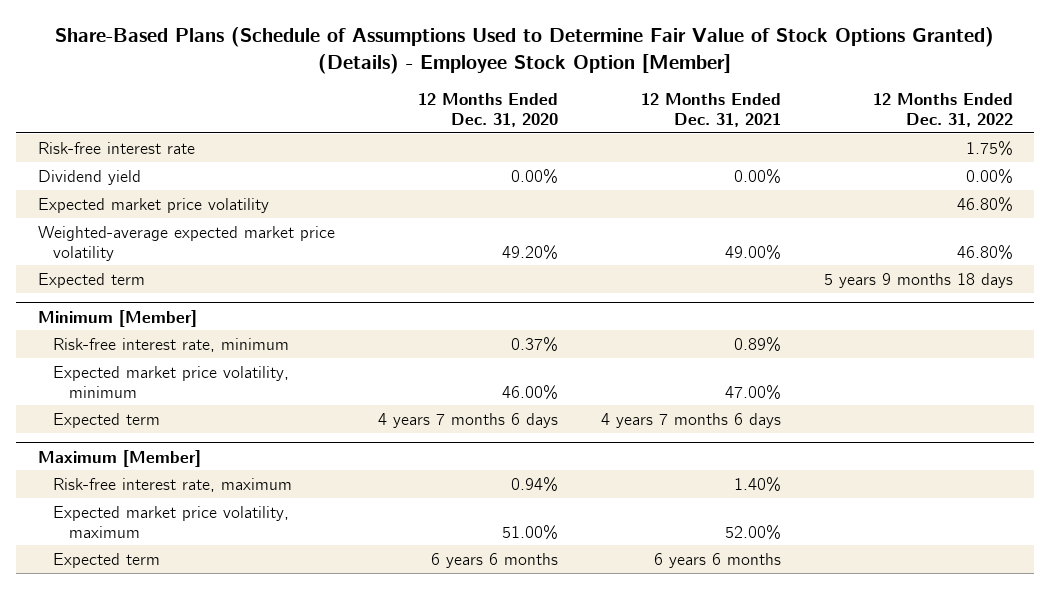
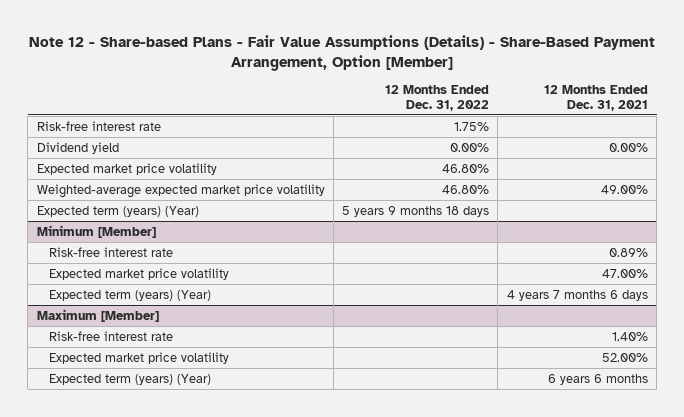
[55,27,995,74] Share-Based Plans (Schedule of Assumptions Used to Determine Fair Value of Stock Options Granted) (Details) - Employee Stock Option [Member] -> [29,35,656,71] Note 12 - Share-based Plans - Fair Value Assumptions (Details) - Share-Based Payment Arrangement, Option [Member]
[417,93,558,127] 12 Months Ended Dec. 31, 2020 -> none
[37,272,145,288] Expected term -> [36,205,199,217] Expected term (years) (Year)
[53,337,290,352] Risk-free interest rate, minimum -> [49,246,174,257] Risk-free interest rate
[53,365,290,398] Expected market price volatility, minimum -> [49,267,230,280] Expected market price volatility
[53,412,161,428] Expected term -> [49,289,212,301] Expected term (years) (Year)
[53,477,293,492] Risk-free interest rate, maximum -> [49,330,174,341] Risk-free interest rate
[53,505,290,538] Expected market price volatility, maximum -> [49,351,230,364] Expected market price volatility
[53,552,161,568] Expected term -> [49,373,212,385] Expected term (years) (Year)

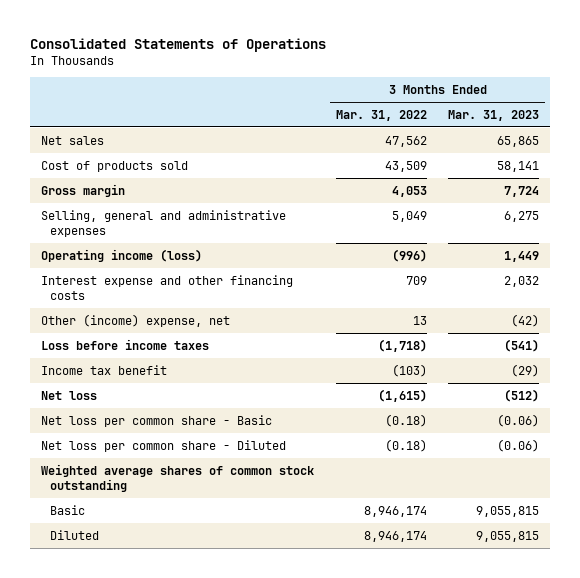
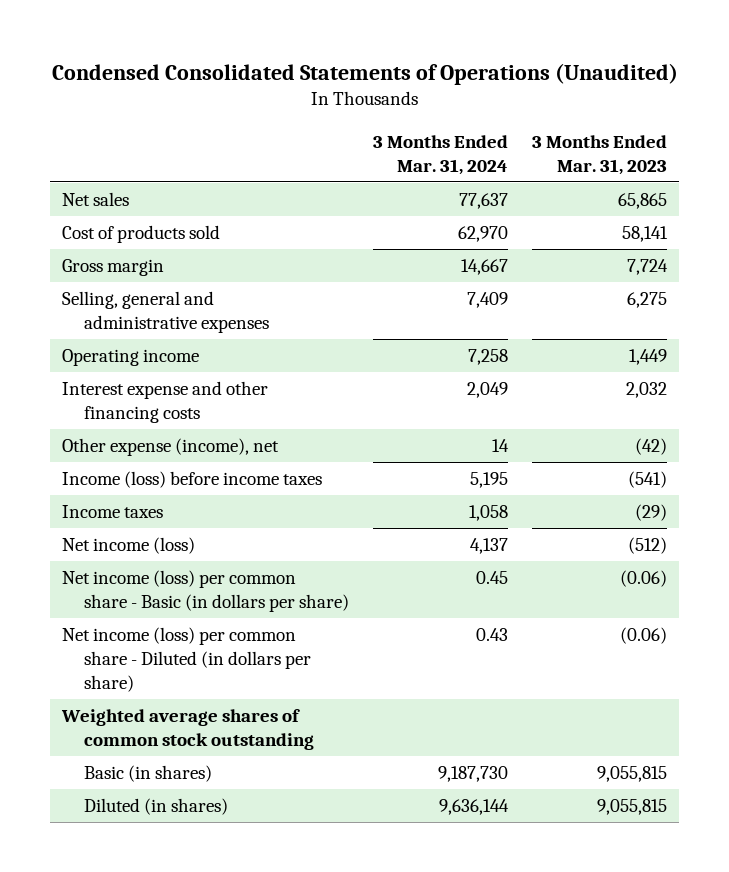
[30,38,327,53] Consolidated Statements of Operations -> [51,62,678,85] Condensed Consolidated Statements of Operations (Unaudited)
[335,109,427,121] Mar. 31, 2022 -> none
none -> [372,134,508,175] 3 Months Ended Mar. 31, 2024
[41,248,203,262] Operating income (loss) -> [61,349,199,367] Operating income
[41,313,231,327] Other (income) expense, net -> [61,438,279,457] Other expense (income), net
[41,338,210,350] Loss before income taxes -> [61,471,322,489] Income (loss) before income taxes
[41,364,168,375] Income tax benefit -> [61,505,163,519] Income taxes
[41,390,98,400] Net loss -> [61,537,195,555] Net income (loss)
[41,414,273,427] Net loss per common share - Basic -> [61,570,349,613] Net income (loss) per common share - Basic (in dollars per share)
[41,439,287,452] Net loss per common share - Diluted -> [61,627,311,693] Net income (loss) per common share - Diluted (in dollars per share)
[50,504,86,515] Basic -> [83,765,212,783] Basic (in shares)
[50,529,100,540] Diluted -> [83,798,228,816] Diluted (in shares)

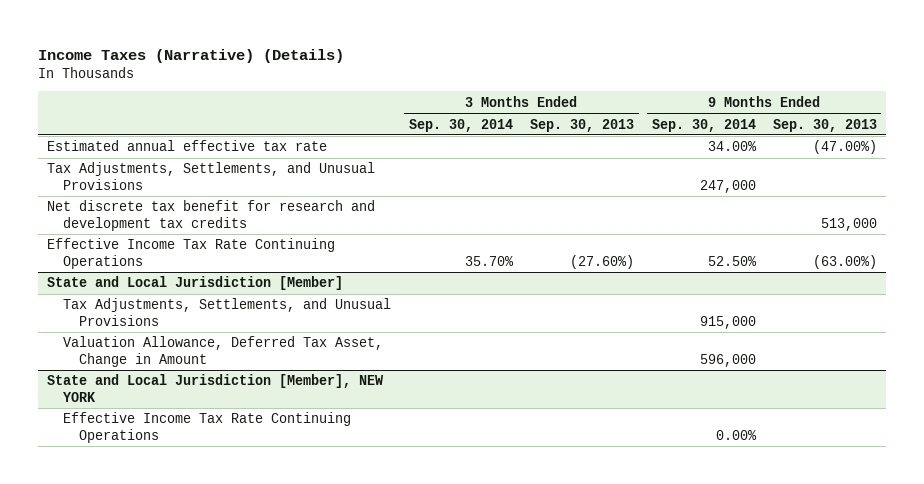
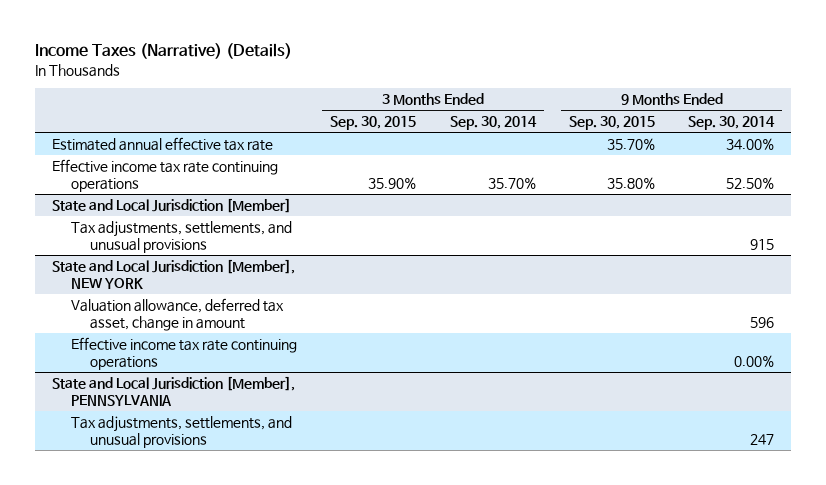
[530,118,635,132] Sep. 30, 2013 -> none
[773,118,878,132] Sep. 30, 2013 -> none
none -> [330,116,417,131] Sep. 30, 2015
none -> [568,116,655,131] Sep. 30, 2015
[47,162,376,190] Tax Adjustments, Settlements, and Unusual Provisions -> none
[47,200,376,231] Net discrete tax benefit for research and development tax credits -> none
[47,238,336,269] Effective Income Tax Rate Continuing Operations -> [51,158,278,192] Effective income tax rate continuing operations
[63,336,384,367] Valuation Allowance, Deferred Tax Asset, Change in Amount -> none
[63,298,392,326] Tax Adjustments, Settlements, and Unusual Provisions -> [71,220,293,253] Tax adjustments, settlements, and unusual provisions
[699,315,756,329] 915,000 -> [750,238,775,250] 915
none -> [71,297,285,331] Valuation allowance, deferred tax asset, change in amount
[63,412,352,443] Effective Income Tax Rate Continuing Operations -> [71,336,298,370] Effective income tax rate continuing operations
none -> [51,375,295,406] State and Local Jurisdiction [Member], PENNSYLVANIA
none -> [71,415,293,448] Tax adjustments, settlements, and unusual provisions

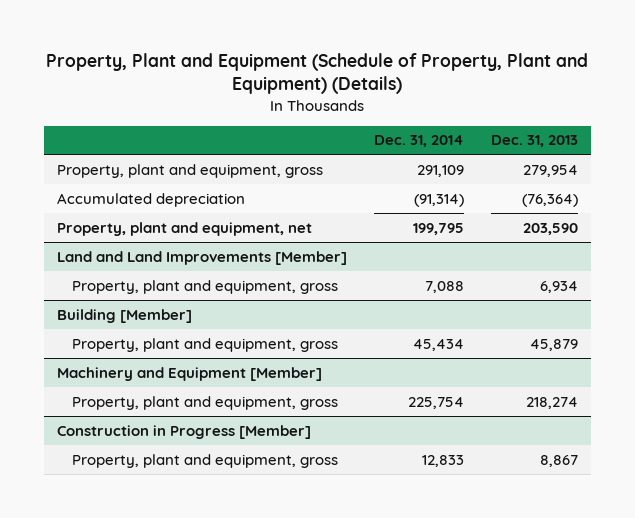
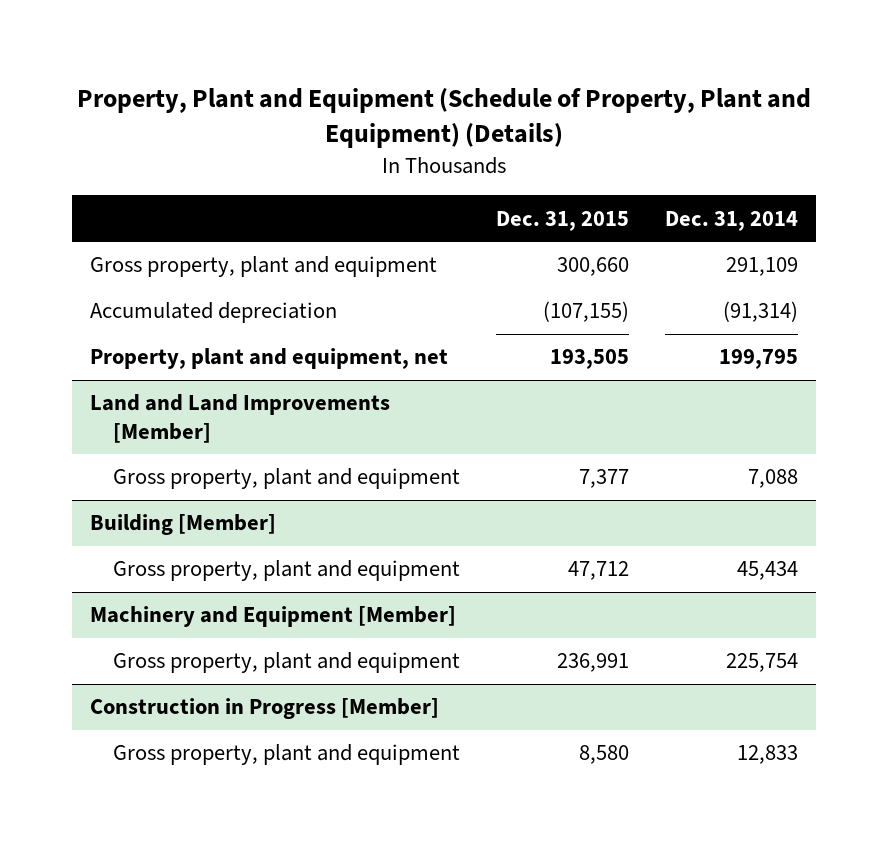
[490,135,578,148] Dec. 31, 2013 -> none
none -> [496,210,630,231] Dec. 31, 2015
[57,163,324,178] Property, plant and equipment, gross -> [89,256,437,278] Gross property, plant and equipment
[72,279,339,294] Property, plant and equipment, gross -> [113,468,461,490] Gross property, plant and equipment
[72,337,339,352] Property, plant and equipment, gross -> [113,560,461,582] Gross property, plant and equipment
[72,395,339,410] Property, plant and equipment, gross -> [113,652,461,674] Gross property, plant and equipment
[72,453,339,468] Property, plant and equipment, gross -> [113,744,461,766] Gross property, plant and equipment

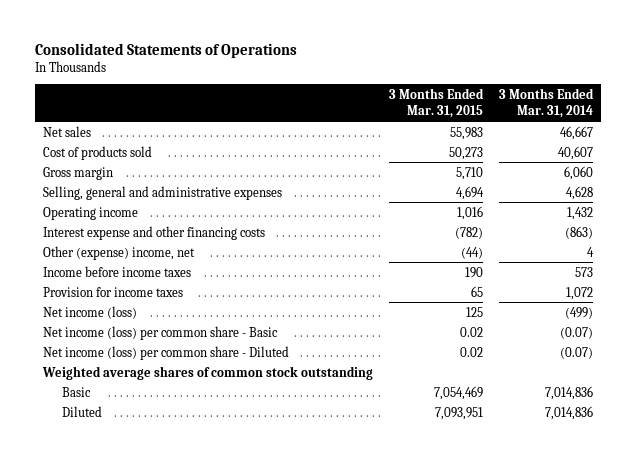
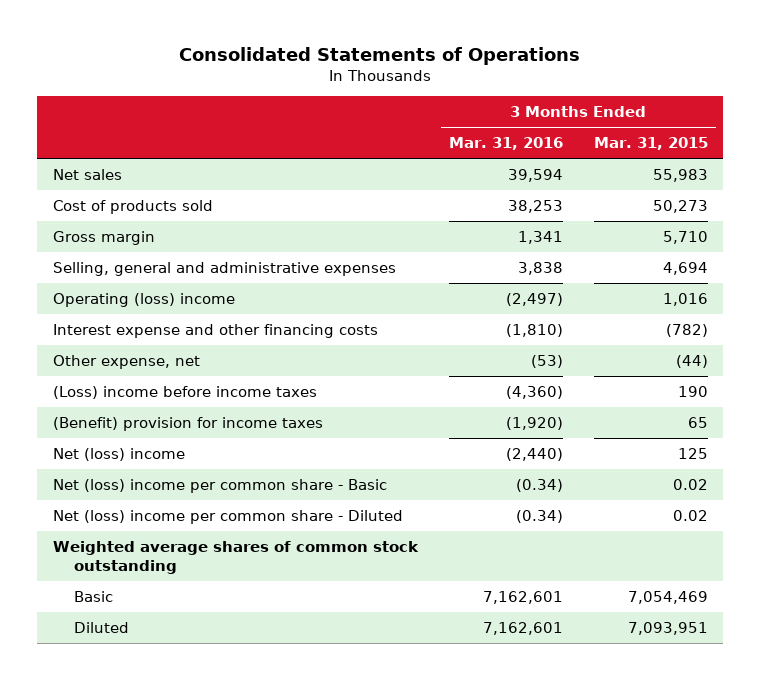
[498,87,594,119] 3 Months Ended Mar. 31, 2014 -> none
none -> [448,137,563,151] Mar. 31, 2016
[43,206,139,220] Operating income -> [52,293,235,308] Operating (loss) income
[43,245,196,260] Other (expense) income, net -> [52,355,200,370] Other expense, net
[43,265,192,277] Income before income taxes -> [52,386,317,400] (Loss) income before income taxes
[43,286,184,297] Provision for income taxes -> [52,417,323,432] (Benefit) provision for income taxes
[43,305,138,319] Net income (loss) -> [52,448,185,462] Net (loss) income
[43,325,279,340] Net income (loss) per common share - Basic -> [52,479,387,494] Net (loss) income per common share - Basic
[43,345,290,360] Net income (loss) per common share - Diluted -> [52,510,403,525] Net (loss) income per common share - Diluted

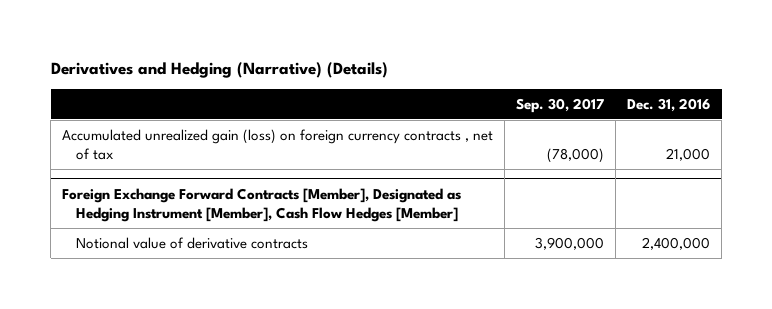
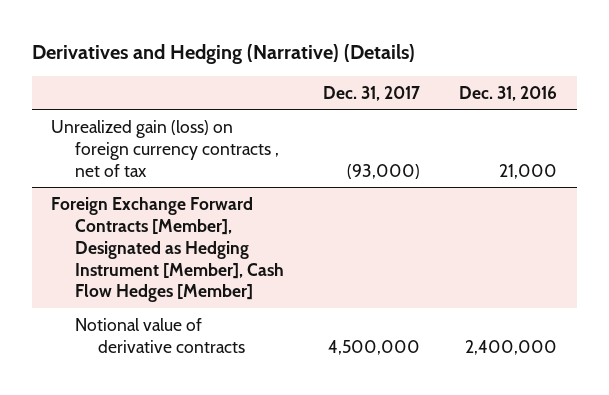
[516,97,605,113] Sep. 30, 2017 -> none
none -> [323,85,421,101] Dec. 31, 2017
[62,129,494,161] Accumulated unrealized gain (loss) on foreign currency contracts , net of tax -> [51,119,279,177] Unrealized gain (loss) on foreign currency contracts , net of tax

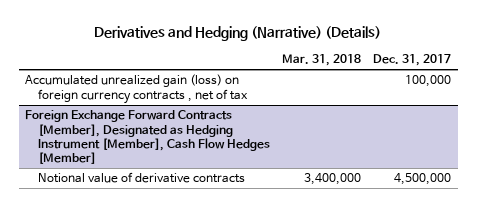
[459,85,558,101] Dec. 31, 2016 -> none
none -> [282,54,362,67] Mar. 31, 2018
[51,119,279,177] Unrealized gain (loss) on foreign currency contracts , net of tax -> [25,74,248,104] Accumulated unrealized gain (loss) on foreign currency contracts , net of tax
[347,163,421,179] (93,000) -> [405,75,452,88] 100,000

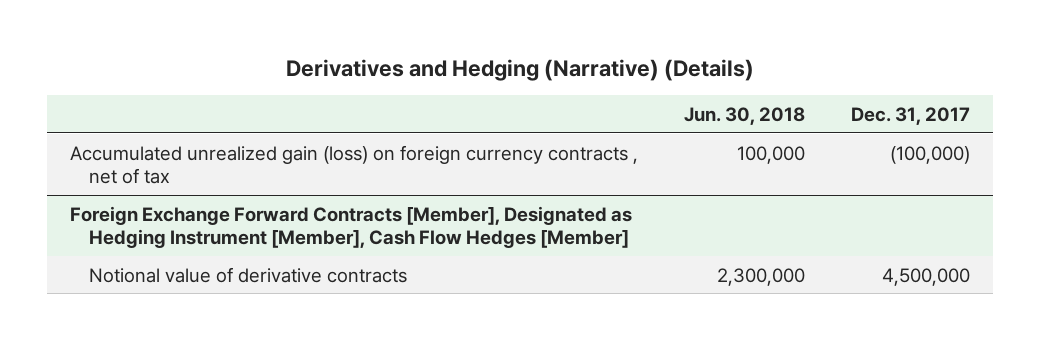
[282,54,362,67] Mar. 31, 2018 -> none
none -> [683,106,805,125] Jun. 30, 2018
[405,75,452,88] 100,000 -> [890,145,971,164] (100,000)

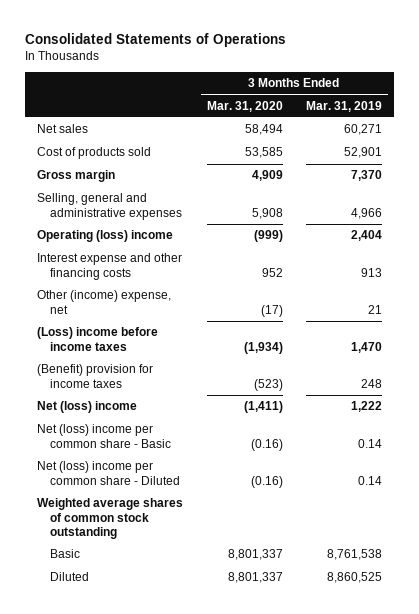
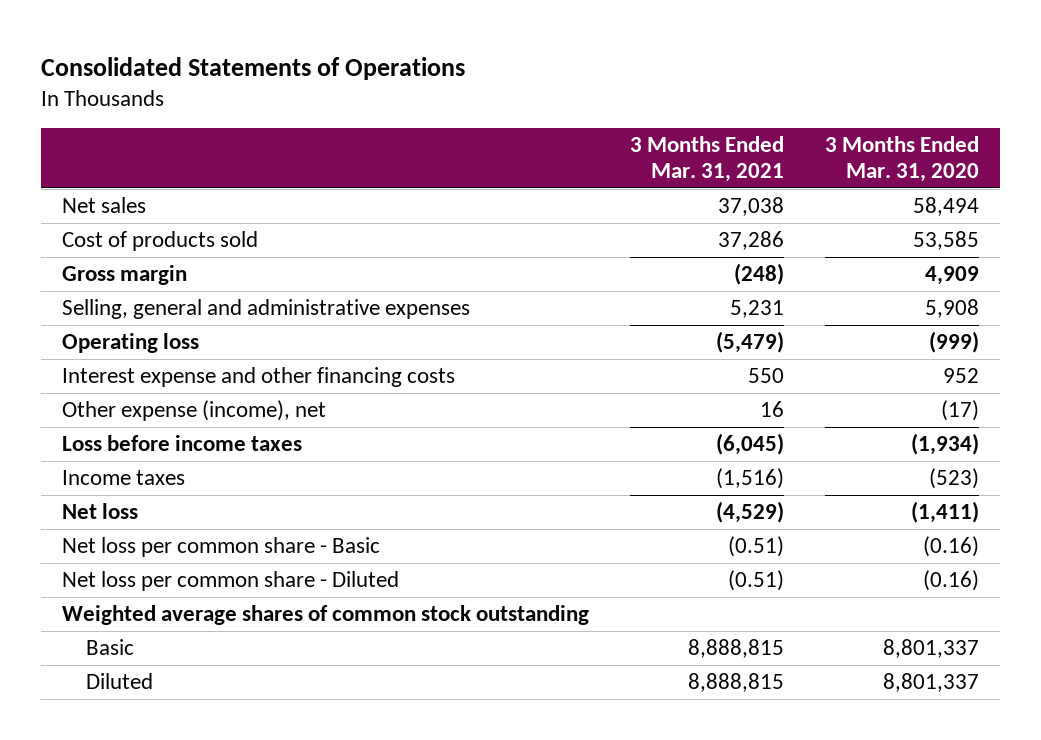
[306,100,383,112] Mar. 31, 2019 -> none
none -> [629,136,784,182] 3 Months Ended Mar. 31, 2021
[37,230,174,243] Operating (loss) income -> [61,333,199,354] Operating loss
[37,290,172,314] Other (income) expense, net -> [61,400,326,422] Other expense (income), net
[37,327,159,351] (Loss) income before income taxes -> [61,435,302,452] Loss before income taxes
[37,364,154,388] (Benefit) provision for income taxes -> [61,470,185,486] Income taxes
[37,401,138,414] Net (loss) income -> [61,503,138,520] Net loss
[37,424,171,448] Net (loss) income per common share - Basic -> [61,537,380,558] Net loss per common share - Basic
[37,461,180,485] Net (loss) income per common share - Diluted -> [61,571,399,592] Net loss per common share - Diluted

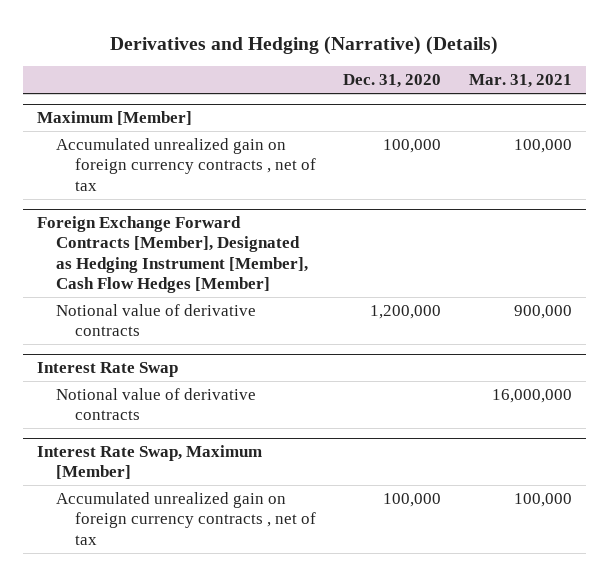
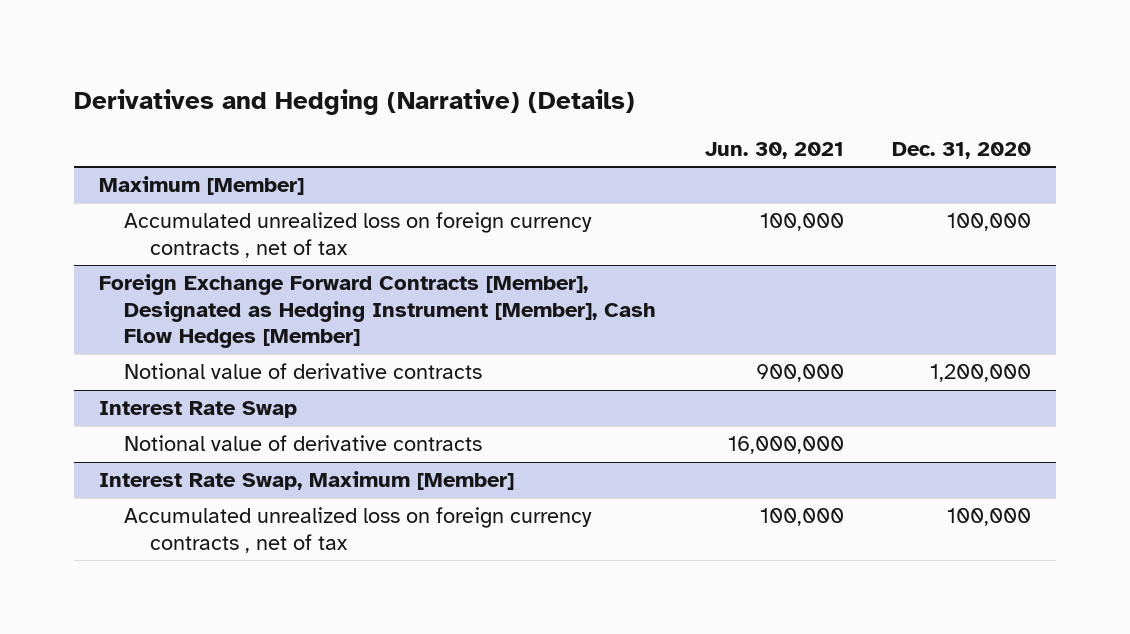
[468,74,572,89] Mar. 31, 2021 -> none
none -> [704,141,844,159] Jun. 30, 2021
[55,137,316,191] Accumulated unrealized gain on foreign currency contracts , net of tax -> [124,212,593,258] Accumulated unrealized loss on foreign currency contracts , net of tax
[55,491,316,545] Accumulated unrealized gain on foreign currency contracts , net of tax -> [124,507,593,553] Accumulated unrealized loss on foreign currency contracts , net of tax

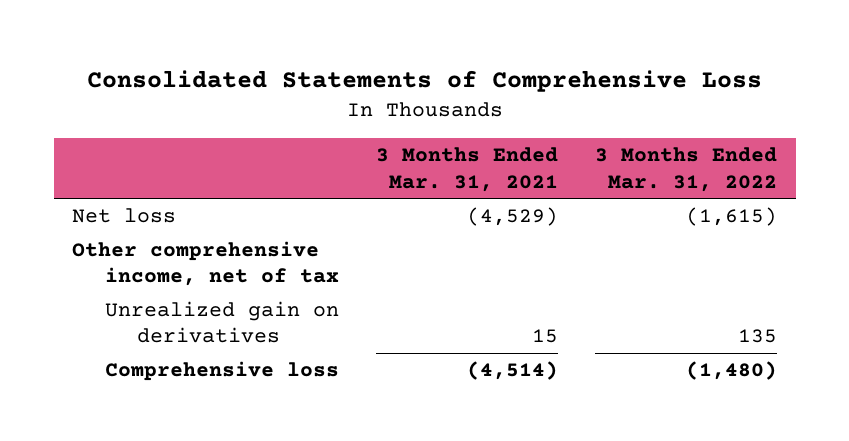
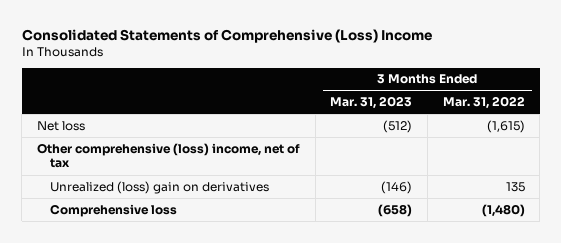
[86,70,762,93] Consolidated Statements of Comprehensive Loss -> [21,29,432,44] Consolidated Statements of Comprehensive (Loss) Income
[375,147,558,192] 3 Months Ended Mar. 31, 2021 -> none
none -> [330,96,413,110] Mar. 31, 2023
[72,241,339,287] Other comprehensive income, net of tax -> [36,142,300,169] Other comprehensive (loss) income, net of tax
[104,301,339,344] Unrealized gain on derivatives -> [50,180,270,194] Unrealized (loss) gain on derivatives

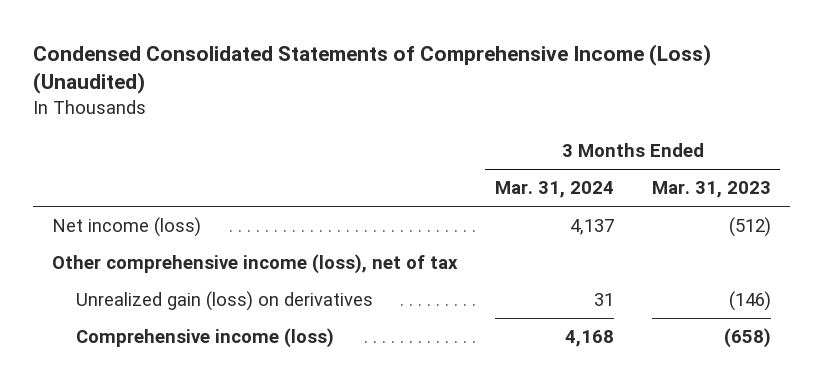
[21,29,432,44] Consolidated Statements of Comprehensive (Loss) Income -> [32,44,711,95] Condensed Consolidated Statements of Comprehensive Income (Loss) (Unaudited)
[442,96,525,110] Mar. 31, 2022 -> none
none -> [494,181,614,199] Mar. 31, 2024
[36,120,85,131] Net loss -> [51,216,201,237] Net income (loss)
[36,142,300,169] Other comprehensive (loss) income, net of tax -> [51,253,458,274] Other comprehensive income (loss), net of tax
[50,180,270,194] Unrealized (loss) gain on derivatives -> [75,290,373,311] Unrealized gain (loss) on derivatives
[50,203,178,217] Comprehensive loss -> [75,327,334,348] Comprehensive income (loss)

